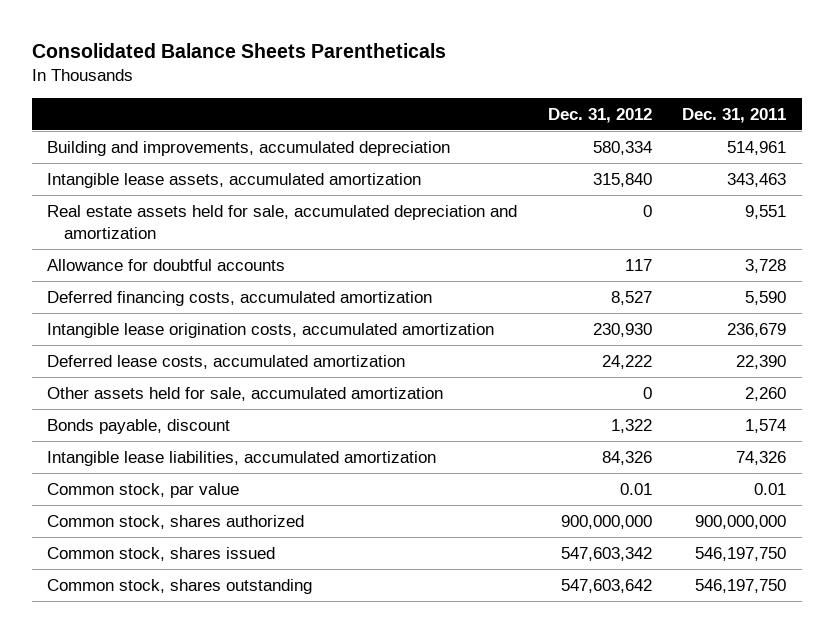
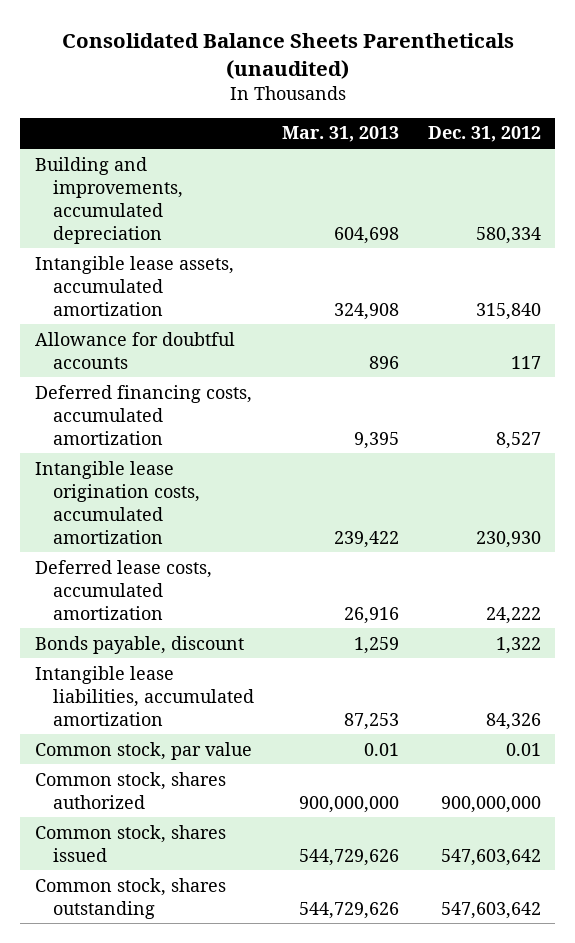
[31,43,446,59] Consolidated Balance Sheets Parentheticals -> [61,33,514,79] Consolidated Balance Sheets Parentheticals (unaudited)
[682,107,787,123] Dec. 31, 2011 -> none
none -> [282,126,400,143] Mar. 31, 2013
[47,204,518,239] Real estate assets held for sale, accumulated depreciation and amortization -> none
[47,386,444,401] Other assets held for sale, accumulated amortization -> none
[560,546,652,561] 547,603,342 -> [440,848,541,866] 547,603,642

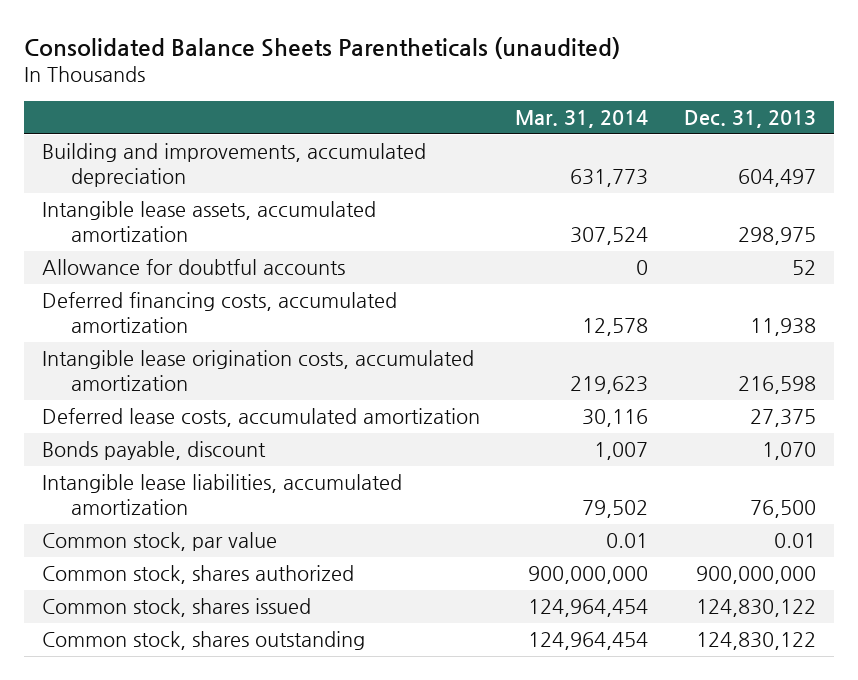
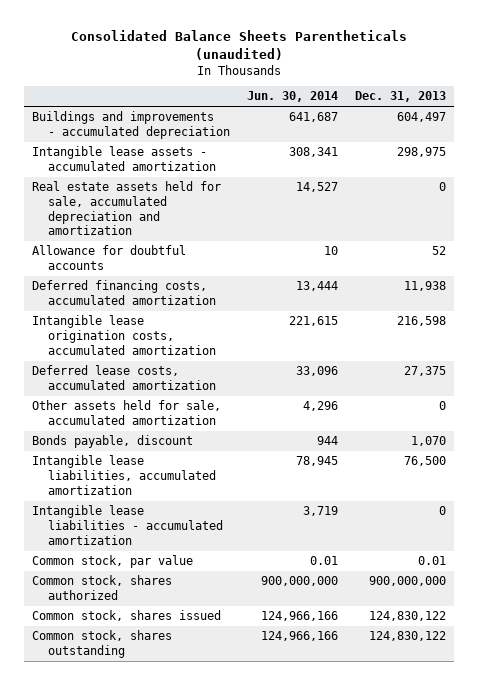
[515,110,649,129] Mar. 31, 2014 -> none
none -> [246,91,338,103] Jun. 30, 2014
[41,143,426,187] Building and improvements, accumulated depreciation -> [32,111,231,140] Buildings and improvements - accumulated depreciation
[41,201,376,242] Intangible lease assets, accumulated amortization -> [32,146,217,172] Intangible lease assets - accumulated amortization
none -> [32,181,222,236] Real estate assets held for sale, accumulated depreciation and amortization
none -> [32,400,222,426] Other assets held for sale, accumulated amortization
none -> [32,505,224,545] Intangible lease liabilities - accumulated amortization

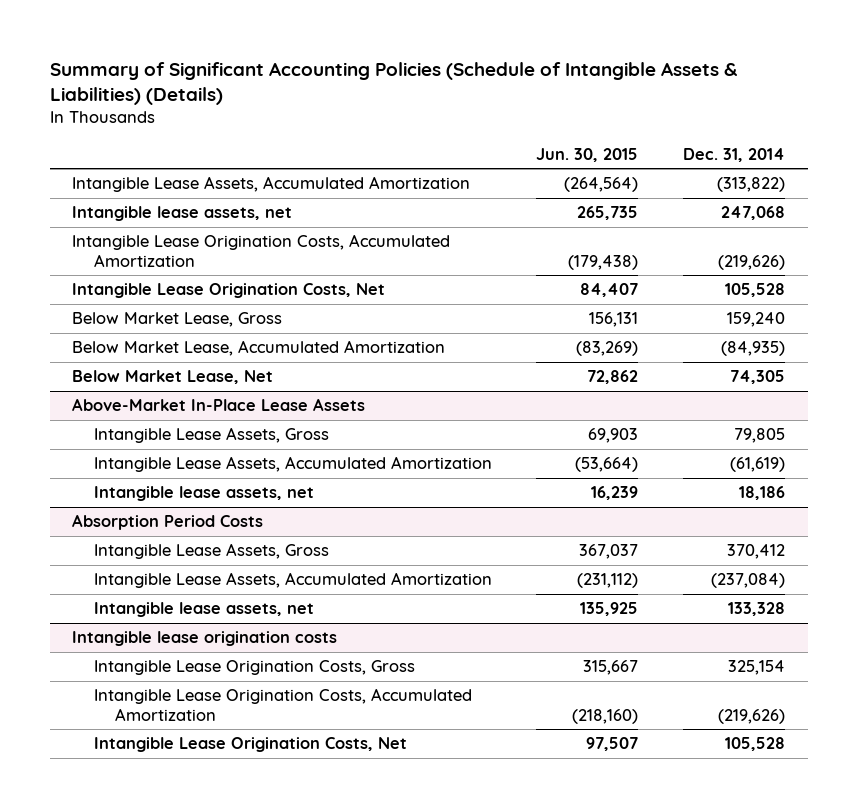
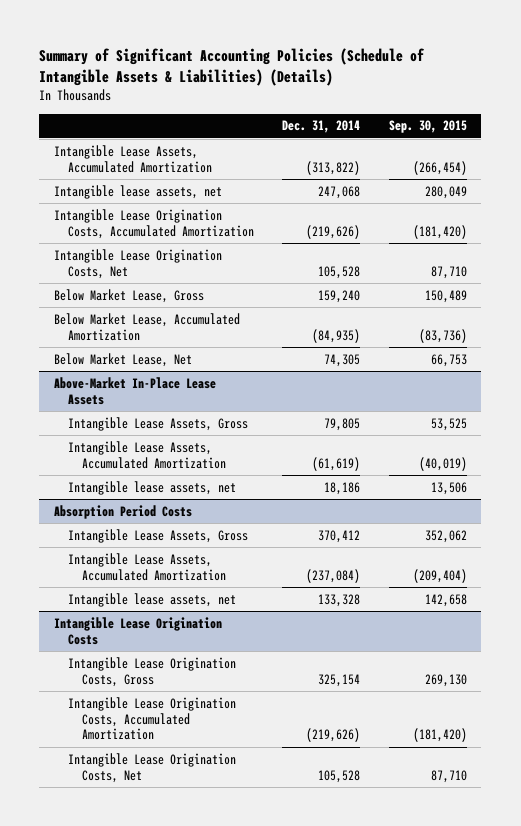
[536,147,639,162] Jun. 30, 2015 -> none
none -> [388,120,467,134] Sep. 30, 2015
[72,631,338,647] Intangible lease origination costs -> [53,616,222,645] Intangible Lease Origination Costs

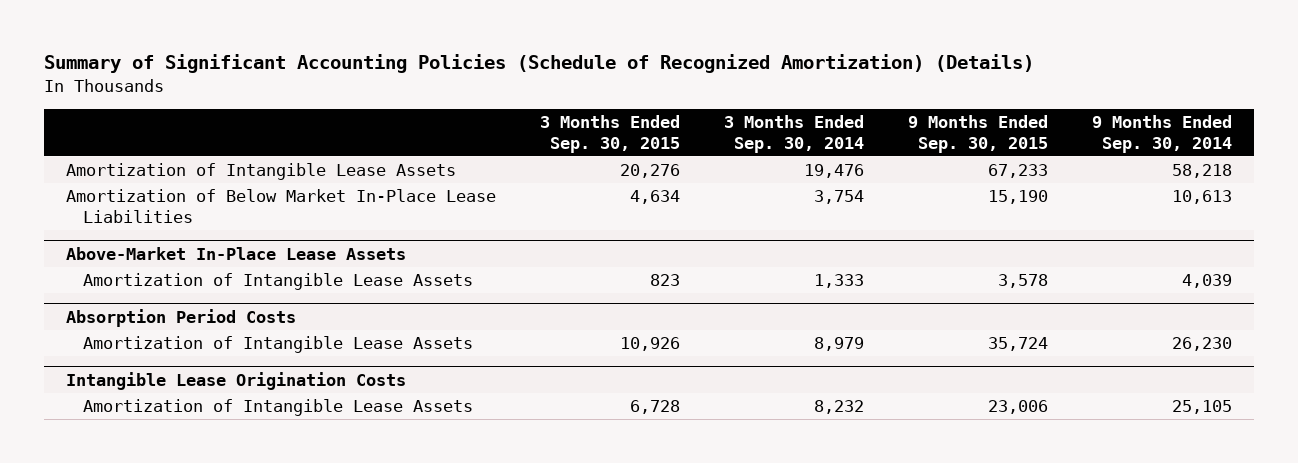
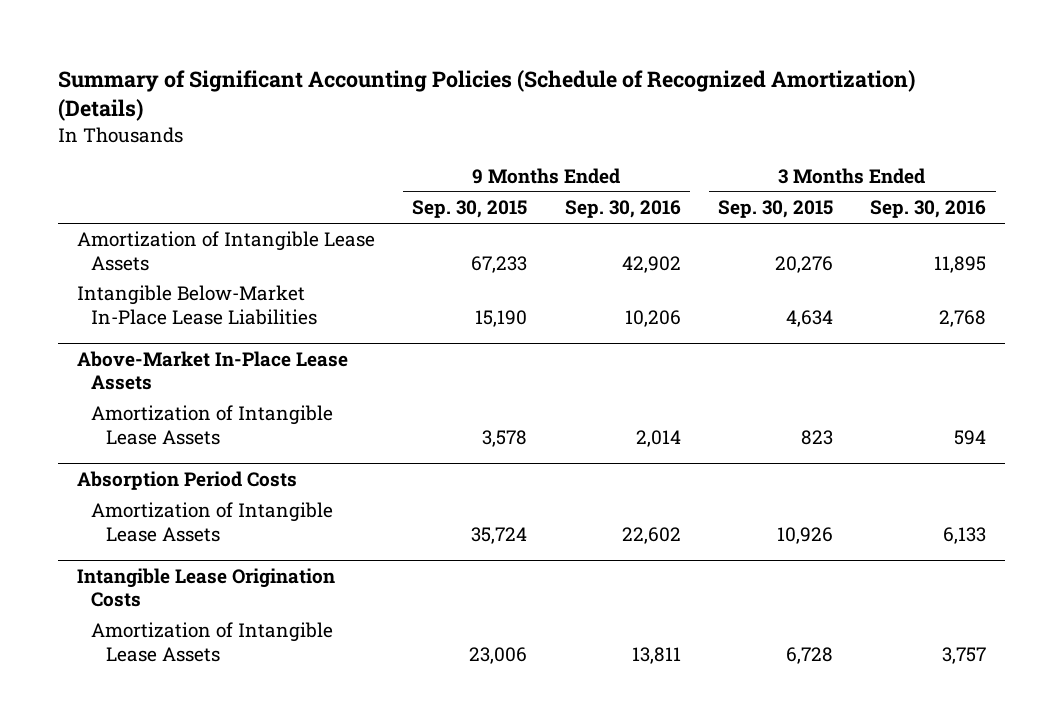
[723,114,864,153] 3 Months Ended Sep. 30, 2014 -> none
[1092,114,1233,153] 9 Months Ended Sep. 30, 2014 -> none
none -> [564,200,681,219] Sep. 30, 2016
none -> [870,200,987,219] Sep. 30, 2016
[65,189,496,224] Amortization of Below Market In-Place Lease Liabilities -> [76,285,318,325] Intangible Below-Market In-Place Lease Liabilities

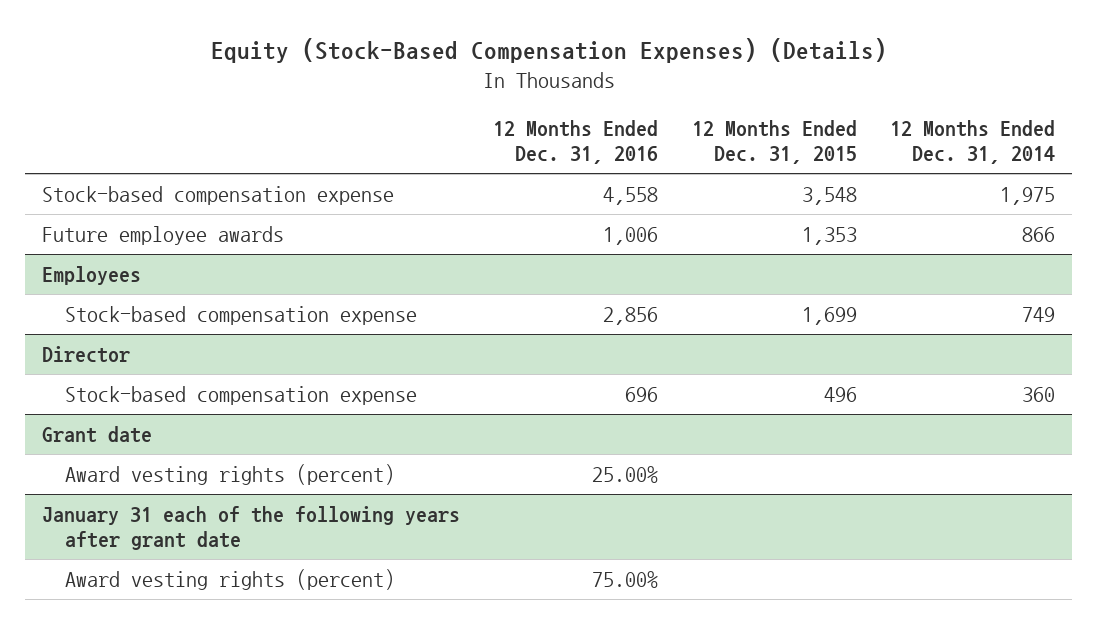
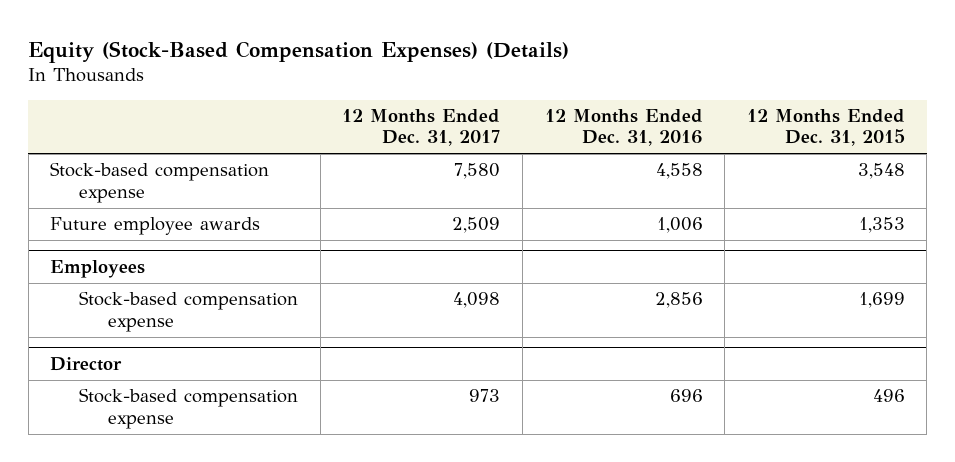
[890,120,1056,165] 12 Months Ended Dec. 31, 2014 -> none
none -> [342,108,501,147] 12 Months Ended Dec. 31, 2017
[41,425,152,443] Grant date -> none
[64,463,395,485] Award vesting rights (percent) -> none
[41,505,460,550] January 31 each of the following years after grant date -> none
[64,568,395,590] Award vesting rights (percent) -> none

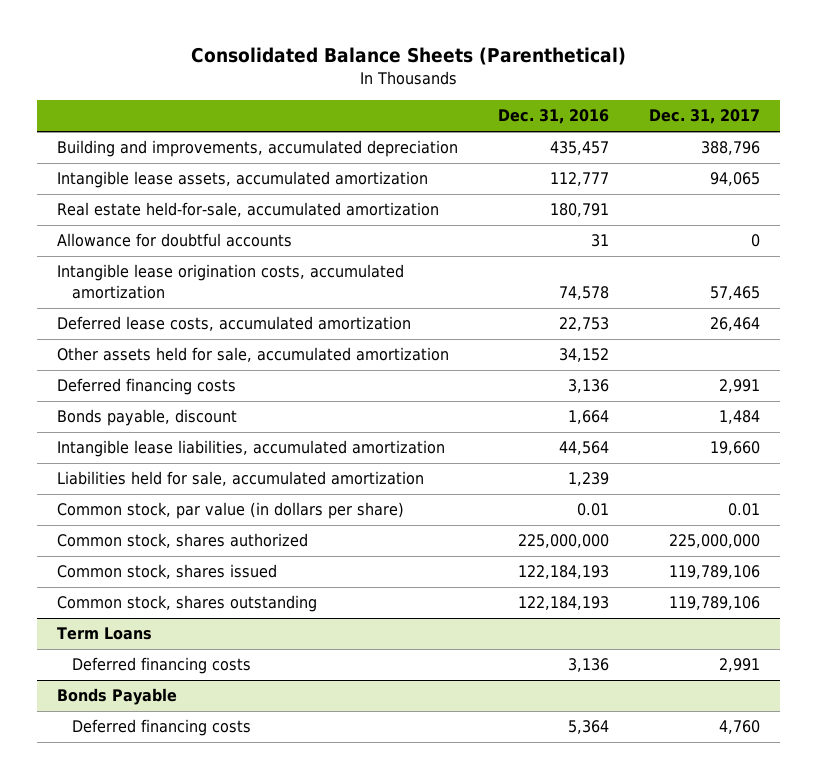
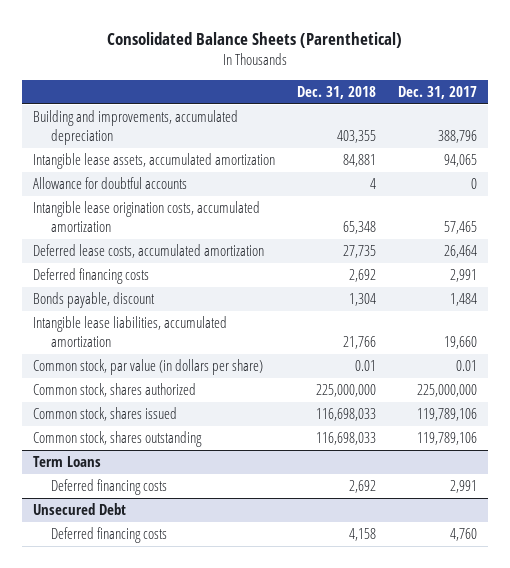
[498,109,610,125] Dec. 31, 2016 -> none
none -> [297,86,377,100] Dec. 31, 2018
[56,202,439,218] Real estate held-for-sale, accumulated amortization -> none
[56,347,449,363] Other assets held for sale, accumulated amortization -> none
[56,471,424,487] Liabilities held for sale, accumulated amortization -> none
[56,688,177,706] Bonds Payable -> [33,503,127,516] Unsecured Debt

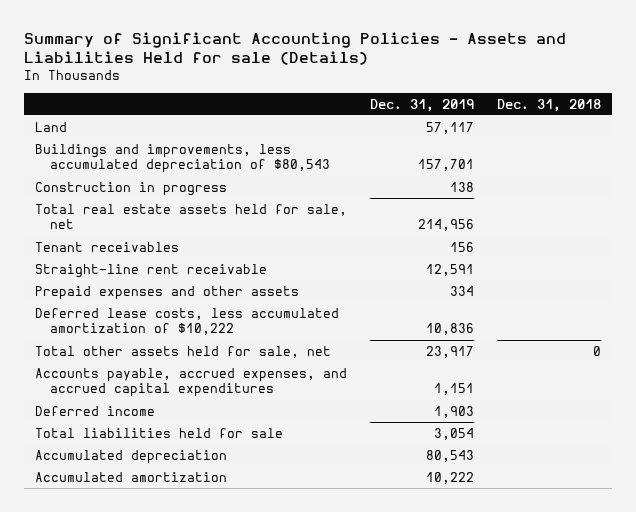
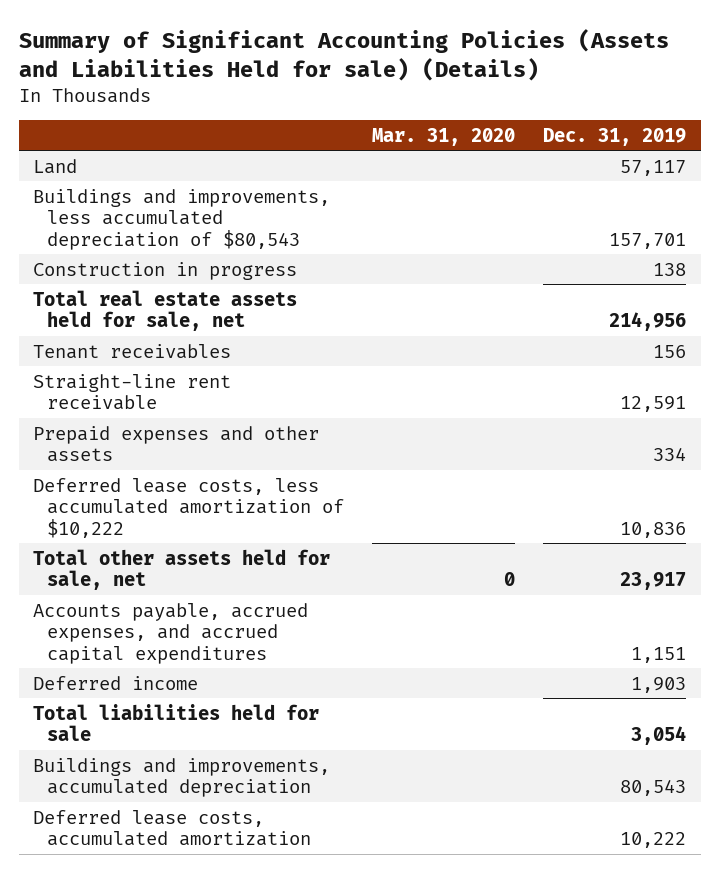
[24,31,567,66] Summary of Significant Accounting Policies - Assets and Liabilities Held for sale (Details) -> [19,28,670,81] Summary of Significant Accounting Policies (Assets and Liabilities Held for sale) (Details)
[496,98,601,112] Dec. 31, 2018 -> none
none -> [372,127,516,146] Mar. 31, 2020
[35,449,228,464] Accumulated depreciation -> [33,757,331,798] Buildings and improvements, accumulated depreciation
[35,471,228,482] Accumulated amortization -> [33,809,311,847] Deferred lease costs, accumulated amortization

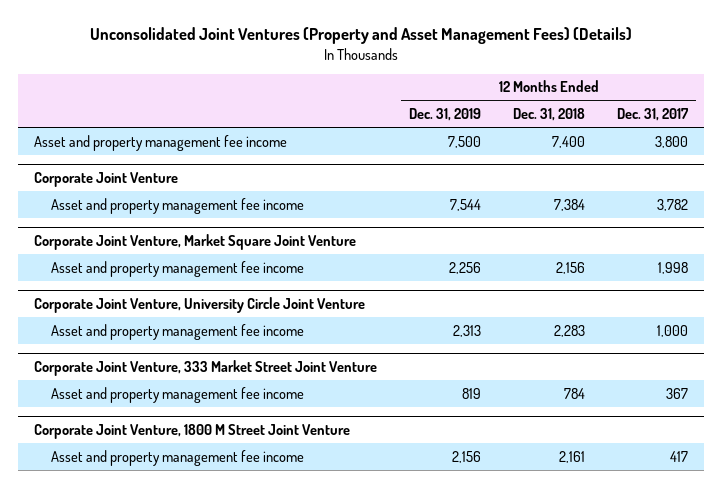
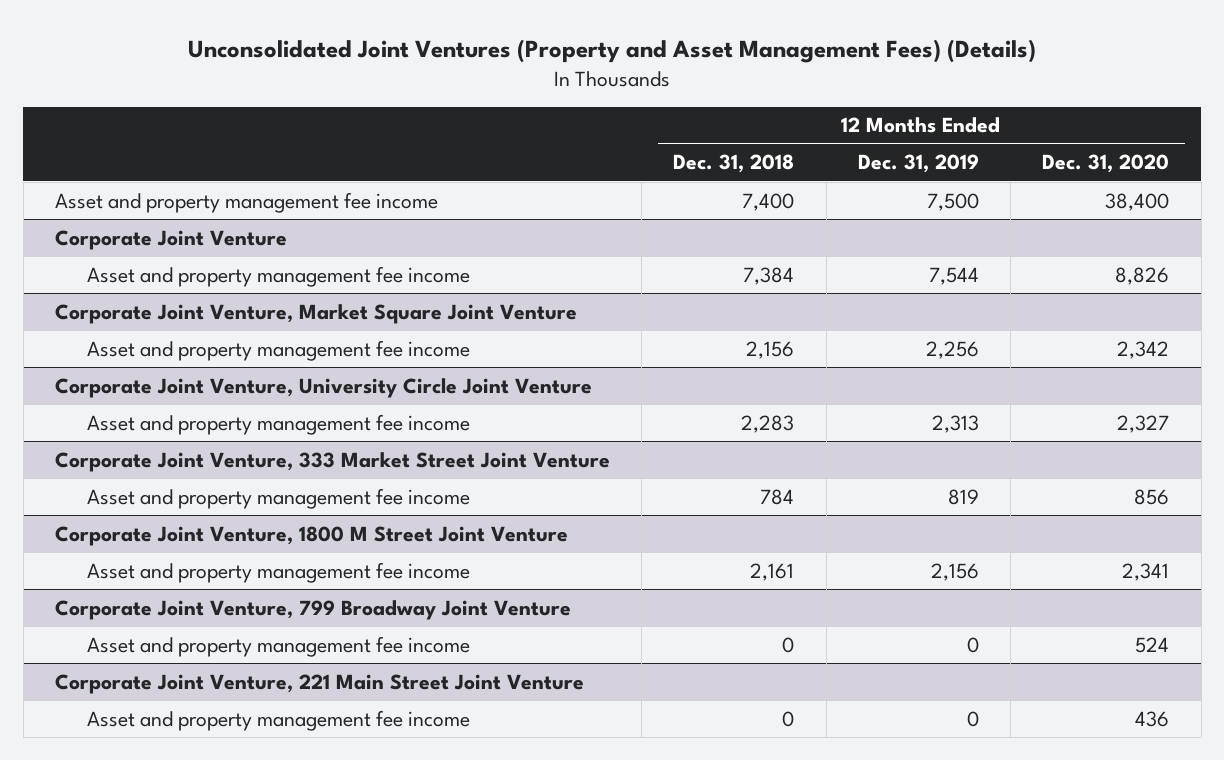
[617,108,690,122] Dec. 31, 2017 -> none
none -> [1042,154,1170,174] Dec. 31, 2020
none -> [55,599,572,620] Corporate Joint Venture, 799 Broadway Joint Venture
none -> [86,635,470,657] Asset and property management fee income
none -> [55,673,585,694] Corporate Joint Venture, 221 Main Street Joint Venture
none -> [86,709,470,731] Asset and property management fee income

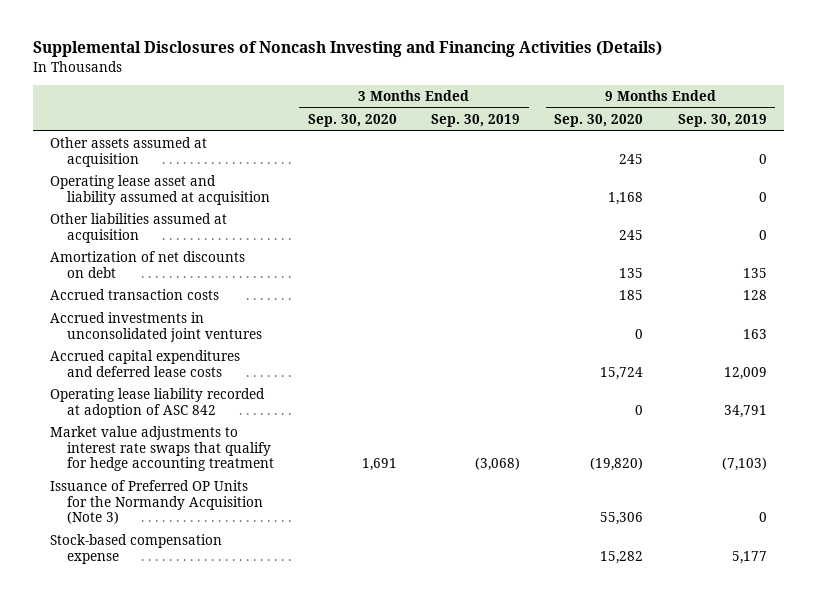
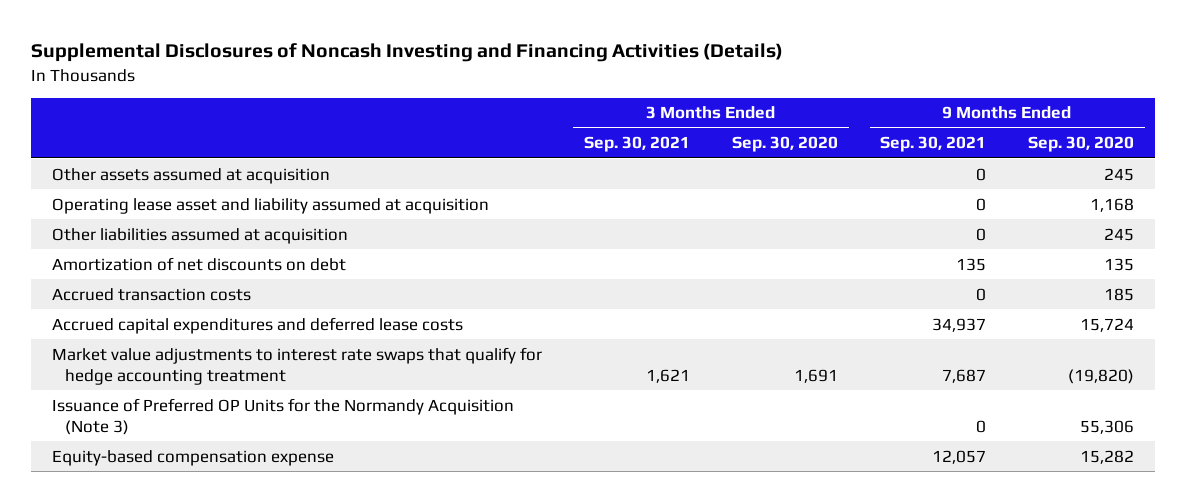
[431,114,521,128] Sep. 30, 2019 -> none
[677,114,767,128] Sep. 30, 2019 -> none
none -> [583,136,690,153] Sep. 30, 2021
none -> [880,136,987,153] Sep. 30, 2021
[49,312,262,342] Accrued investments in unconsolidated joint ventures -> none
[49,388,265,418] Operating lease liability recorded at adoption of ASC 842 -> none
[49,534,222,564] Stock-based compensation expense -> [51,449,334,466] Equity-based compensation expense

